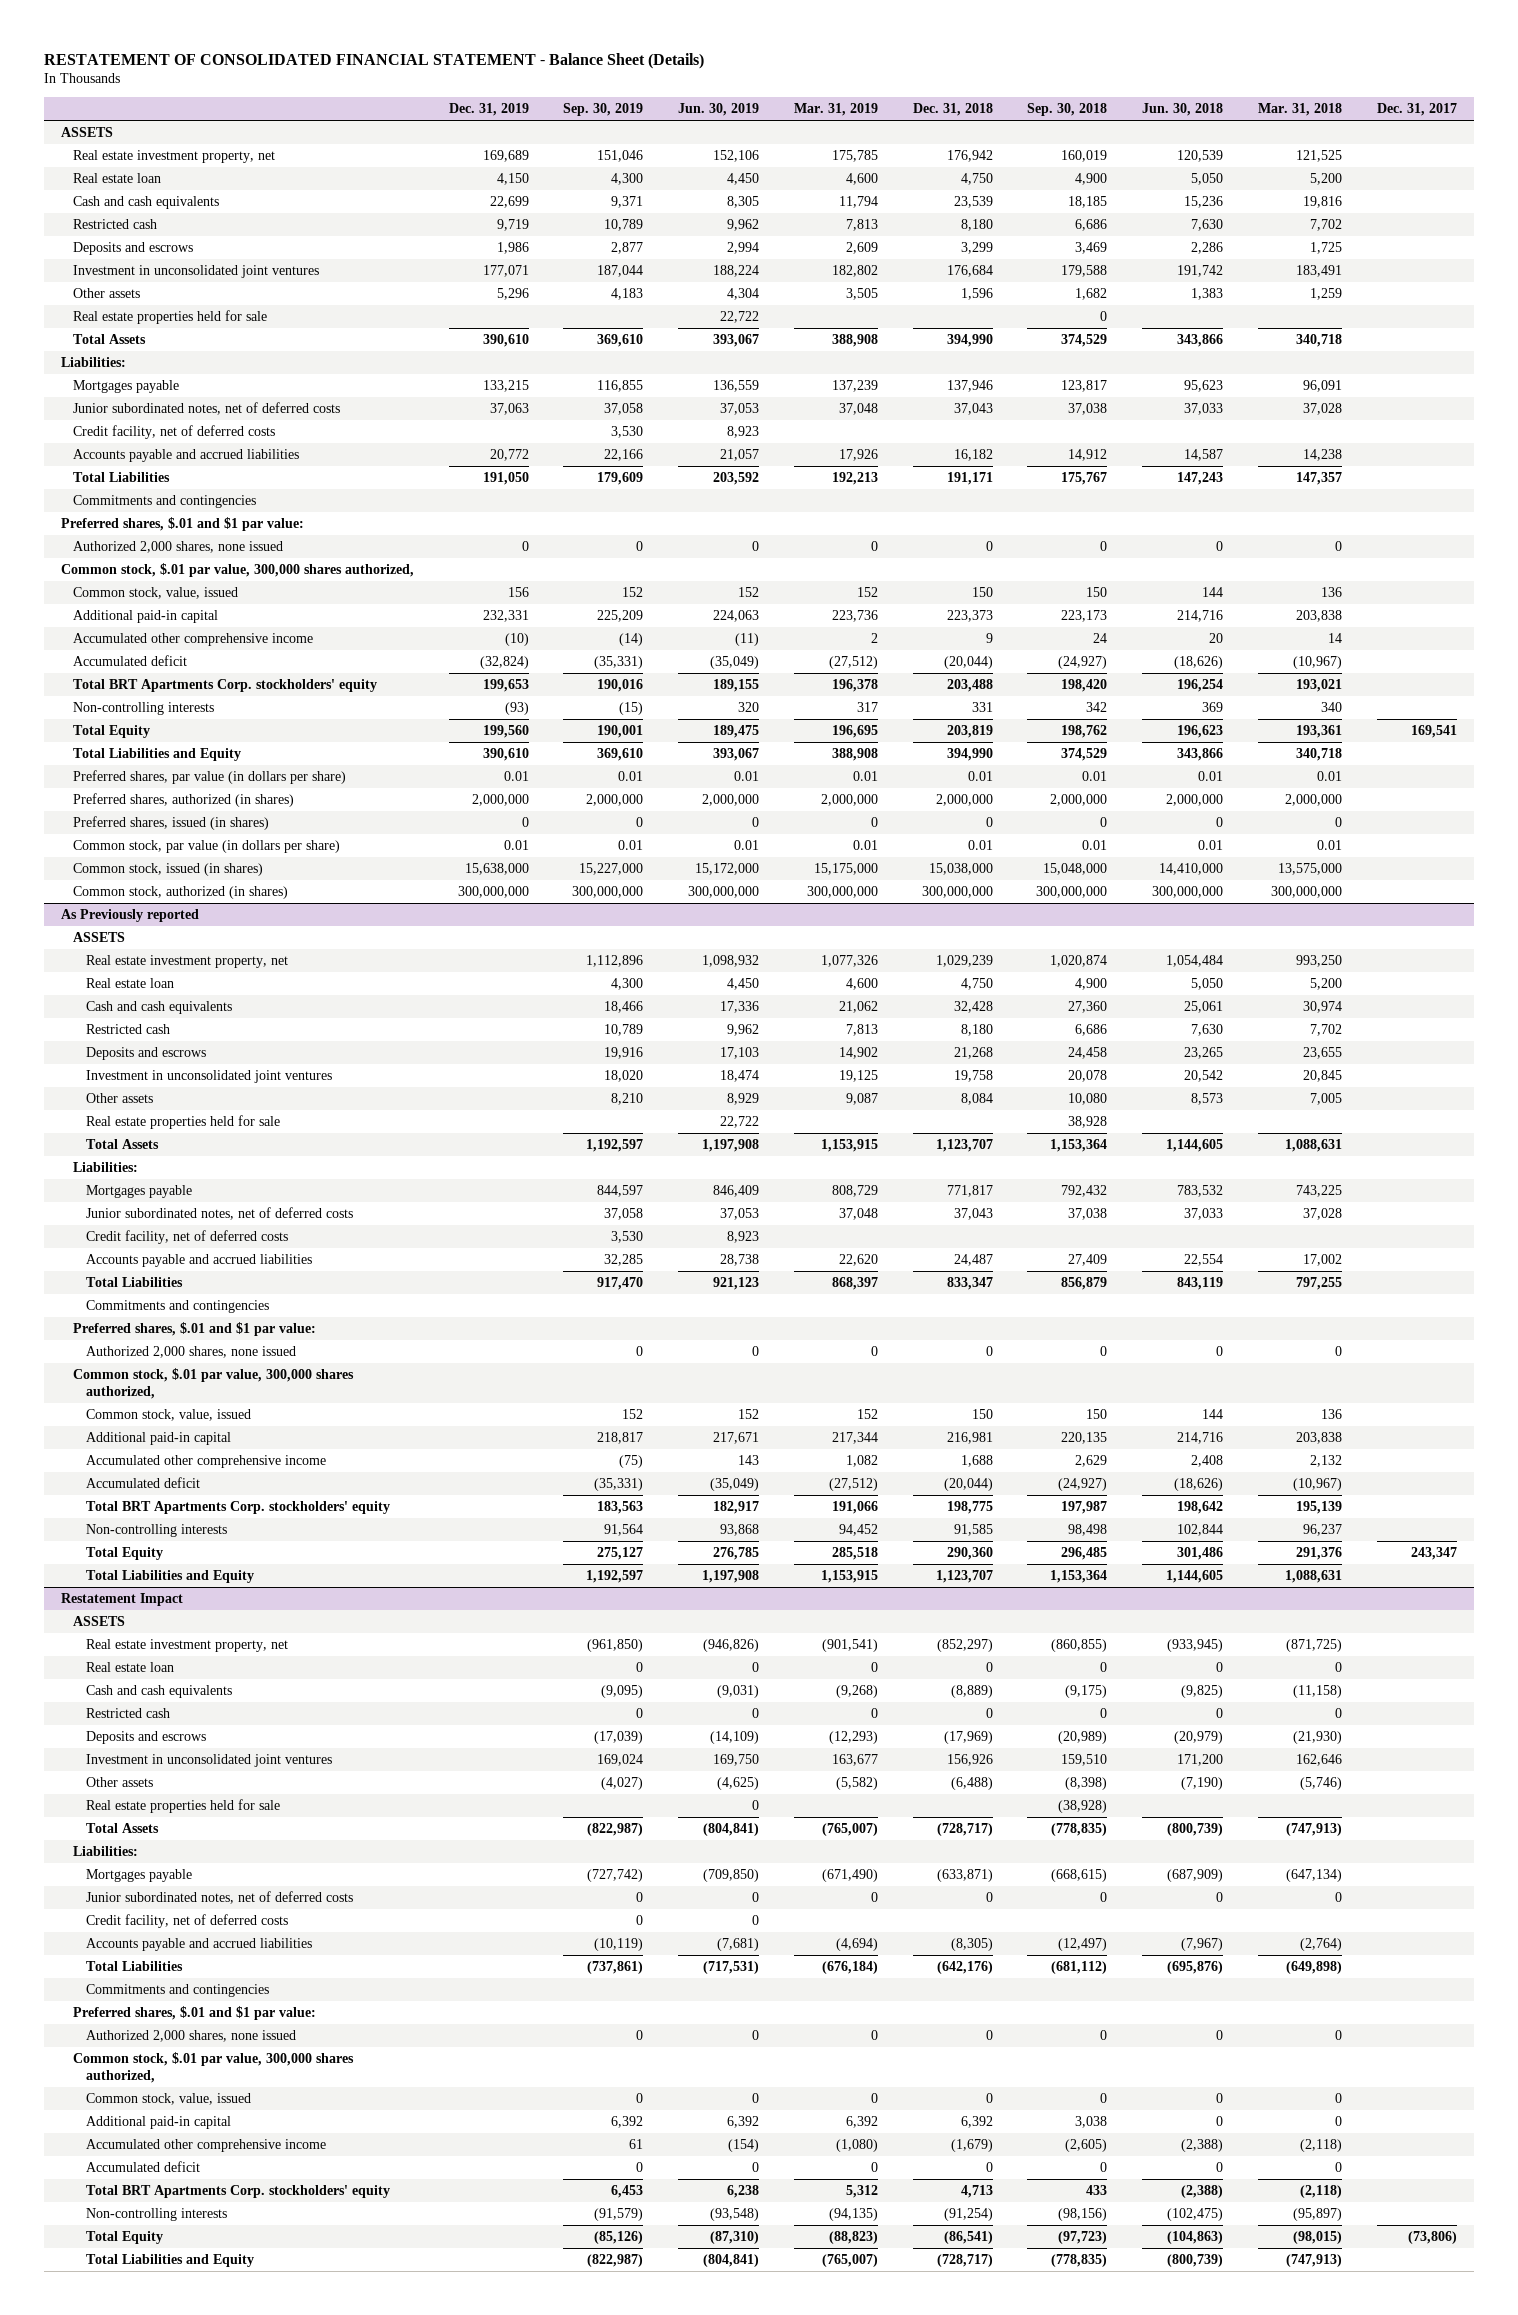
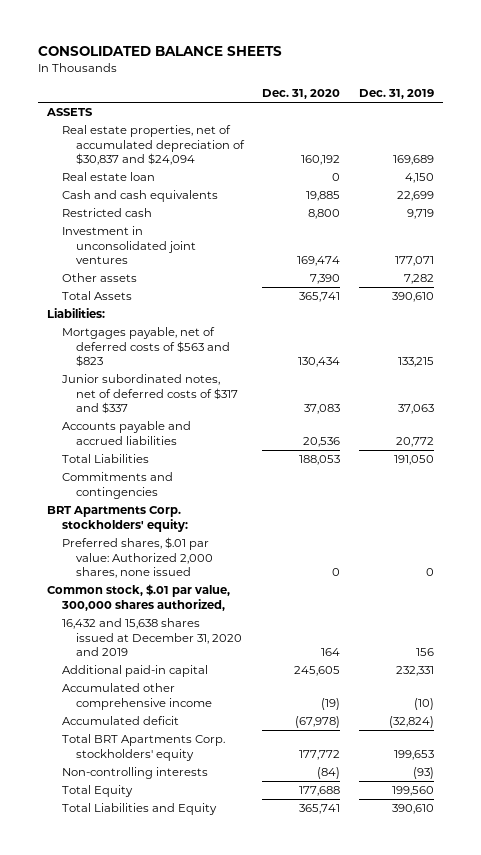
[43,52,704,69] RESTATEMENT OF CONSOLIDATED FINANCIAL STATEMENT - Balance Sheet (Details) -> [38,46,283,57] CONSOLIDATED BALANCE SHEETS
[563,103,644,117] Sep. 30, 2019 -> none
[678,103,760,117] Jun. 30, 2019 -> none
[793,103,878,117] Mar. 31, 2019 -> none
[912,103,993,117] Dec. 31, 2018 -> none
[1027,103,1108,117] Sep. 30, 2018 -> none
[1142,103,1224,117] Jun. 30, 2018 -> none
[1257,103,1342,117] Mar. 31, 2018 -> none
[1376,103,1457,117] Dec. 31, 2017 -> none
none -> [262,89,341,100] Dec. 31, 2020
[73,150,276,164] Real estate investment property, net -> [61,125,245,166] Real estate properties, net of accumulated depreciation of $30,837 and $24,094
[73,242,194,256] Deposits and escrows -> none
[73,310,268,325] Real estate properties held for sale -> none
[496,288,529,301] 5,296 -> [404,274,435,285] 7,282
[73,425,276,440] Credit facility, net of deferred costs -> none
[73,380,180,394] Mortgages payable -> [61,327,230,368] Mortgages payable, net of deferred costs of $563 and $823
[73,402,341,416] Junior subordinated notes, net of deferred costs -> [60,374,238,415] Junior subordinated notes, net of deferred costs of $317 and $337
[60,517,304,532] Preferred shares, $.01 and $1 par value: -> none
none -> [47,506,188,532] BRT Apartments Corp. stockholders' equity:
[73,541,284,554] Authorized 2,000 shares, none issued -> [61,537,213,579] Preferred shares, $.01 par value: Authorized 2,000 shares, none issued
[73,587,239,600] Common stock, value, issued -> [61,618,242,657] 16,432 and 15,638 shares issued at December 31, 2020 and 2019
[73,770,347,785] Preferred shares, par value (in dollars per share) -> none
[73,793,295,808] Preferred shares, authorized (in shares) -> none
[73,816,270,831] Preferred shares, issued (in shares) -> none
[73,840,341,854] Common stock, par value (in dollars per share) -> none
[73,863,264,877] Common stock, issued (in shares) -> none
[73,886,289,900] Common stock, authorized (in shares) -> none
[60,909,199,923] As Previously reported -> none
[73,932,126,943] ASSETS -> none
[86,955,289,969] Real estate investment property, net -> none
[86,978,175,989] Real estate loan -> none
[86,1001,233,1015] Cash and cash equivalents -> none
[86,1024,171,1035] Restricted cash -> none
[86,1047,207,1061] Deposits and escrows -> none
[86,1070,333,1084] Investment in unconsolidated joint ventures -> none
[86,1093,154,1104] Other assets -> none
[86,1115,281,1130] Real estate properties held for sale -> none
[86,1139,160,1150] Total Assets -> none
[73,1162,139,1173] Liabilities: -> none
[86,1185,193,1199] Mortgages payable -> none
[86,1207,354,1221] Junior subordinated notes, net of deferred costs -> none
[86,1230,289,1245] Credit facility, net of deferred costs -> none
[86,1254,313,1268] Accounts payable and accrued liabilities -> none
[86,1277,184,1288] Total Liabilities -> none
[86,1300,270,1314] Commitments and contingencies -> none
[73,1322,317,1337] Preferred shares, $.01 and $1 par value: -> none
[86,1346,297,1359] Authorized 2,000 shares, none issued -> none
[73,1368,355,1399] Common stock, $.01 par value, 300,000 shares authorized, -> none
[86,1409,252,1422] Common stock, value, issued -> none
[86,1432,232,1446] Additional paid-in capital -> none
[86,1455,327,1469] Accumulated other comprehensive income -> none
[86,1477,201,1489] Accumulated deficit -> none
[86,1501,391,1515] Total BRT Apartments Corp. stockholders' equity -> none
[86,1524,228,1538] Non-controlling interests -> none
[86,1547,164,1561] Total Equity -> none
[86,1570,255,1584] Total Liabilities and Equity -> none
[60,1593,183,1607] Restatement Impact -> none
[73,1616,126,1627] ASSETS -> none
[86,1639,289,1653] Real estate investment property, net -> none
[86,1662,175,1673] Real estate loan -> none
[86,1685,233,1699] Cash and cash equivalents -> none
[86,1708,171,1719] Restricted cash -> none
[86,1731,207,1745] Deposits and escrows -> none
[86,1754,333,1768] Investment in unconsolidated joint ventures -> none
[86,1777,154,1788] Other assets -> none
[86,1799,281,1814] Real estate properties held for sale -> none
[86,1823,160,1834] Total Assets -> none
[73,1846,139,1857] Liabilities: -> none
[86,1869,193,1883] Mortgages payable -> none
[86,1891,354,1905] Junior subordinated notes, net of deferred costs -> none
[86,1914,289,1929] Credit facility, net of deferred costs -> none
[86,1938,313,1952] Accounts payable and accrued liabilities -> none
[86,1961,184,1972] Total Liabilities -> none
[86,1984,270,1998] Commitments and contingencies -> none
[73,2006,317,2021] Preferred shares, $.01 and $1 par value: -> none
[86,2030,297,2043] Authorized 2,000 shares, none issued -> none
[73,2052,355,2083] Common stock, $.01 par value, 300,000 shares authorized, -> none
[86,2093,252,2106] Common stock, value, issued -> none
[86,2116,232,2130] Additional paid-in capital -> none
[86,2139,327,2153] Accumulated other comprehensive income -> none
[86,2161,201,2173] Accumulated deficit -> none
[86,2185,391,2199] Total BRT Apartments Corp. stockholders' equity -> none
[86,2208,228,2222] Non-controlling interests -> none
[86,2231,164,2245] Total Equity -> none
[86,2254,255,2268] Total Liabilities and Equity -> none

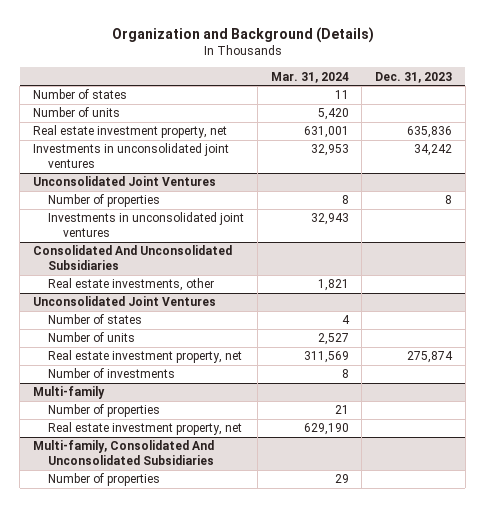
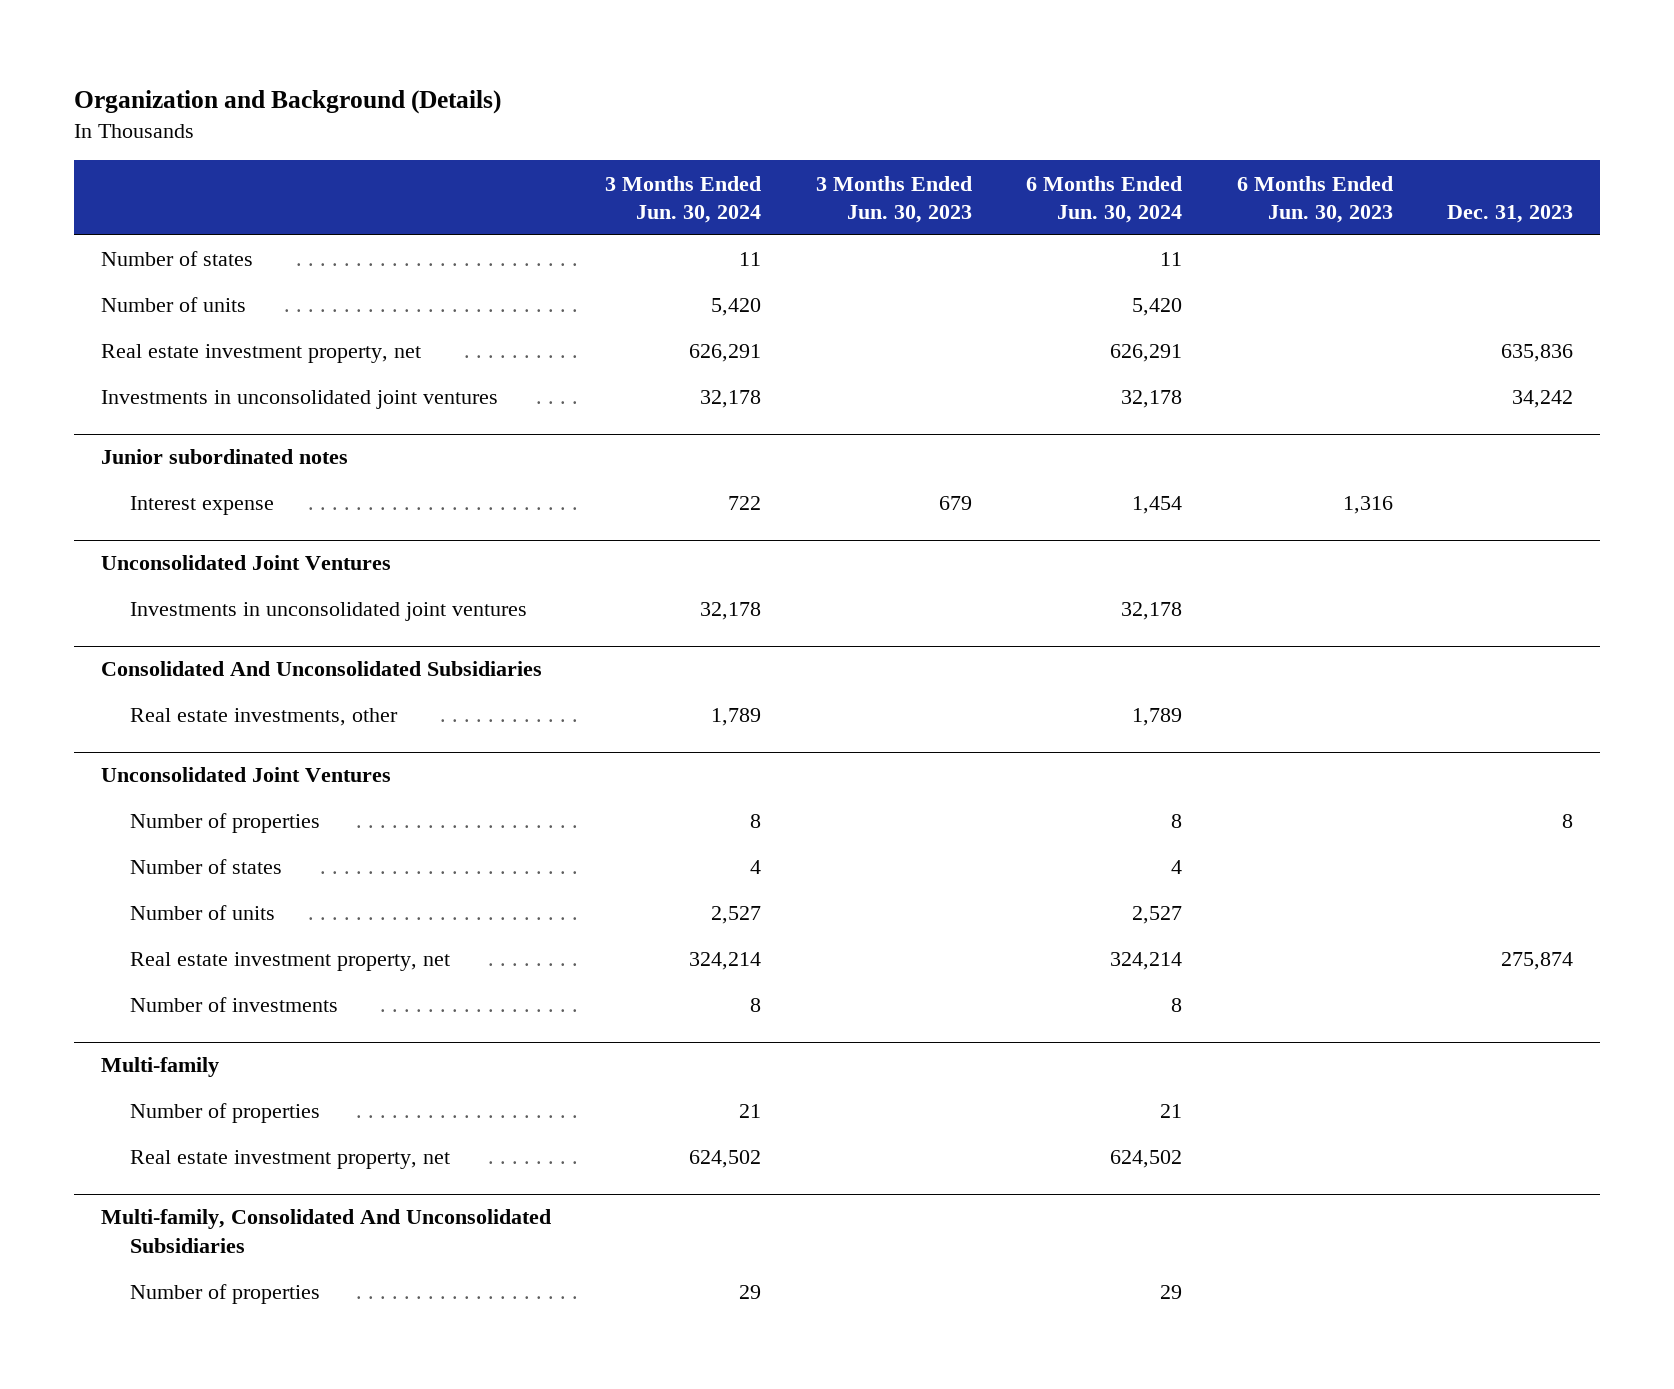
[270,71,349,83] Mar. 31, 2024 -> none
none -> [605,175,762,223] 3 Months Ended Jun. 30, 2024
none -> [815,175,972,223] 3 Months Ended Jun. 30, 2023
none -> [1026,175,1183,223] 6 Months Ended Jun. 30, 2024
none -> [1236,175,1393,223] 6 Months Ended Jun. 30, 2023
none -> [101,449,349,465] Junior subordinated notes
none -> [130,496,275,516] Interest expense
[48,194,161,208] Number of properties -> [130,813,321,834] Number of properties

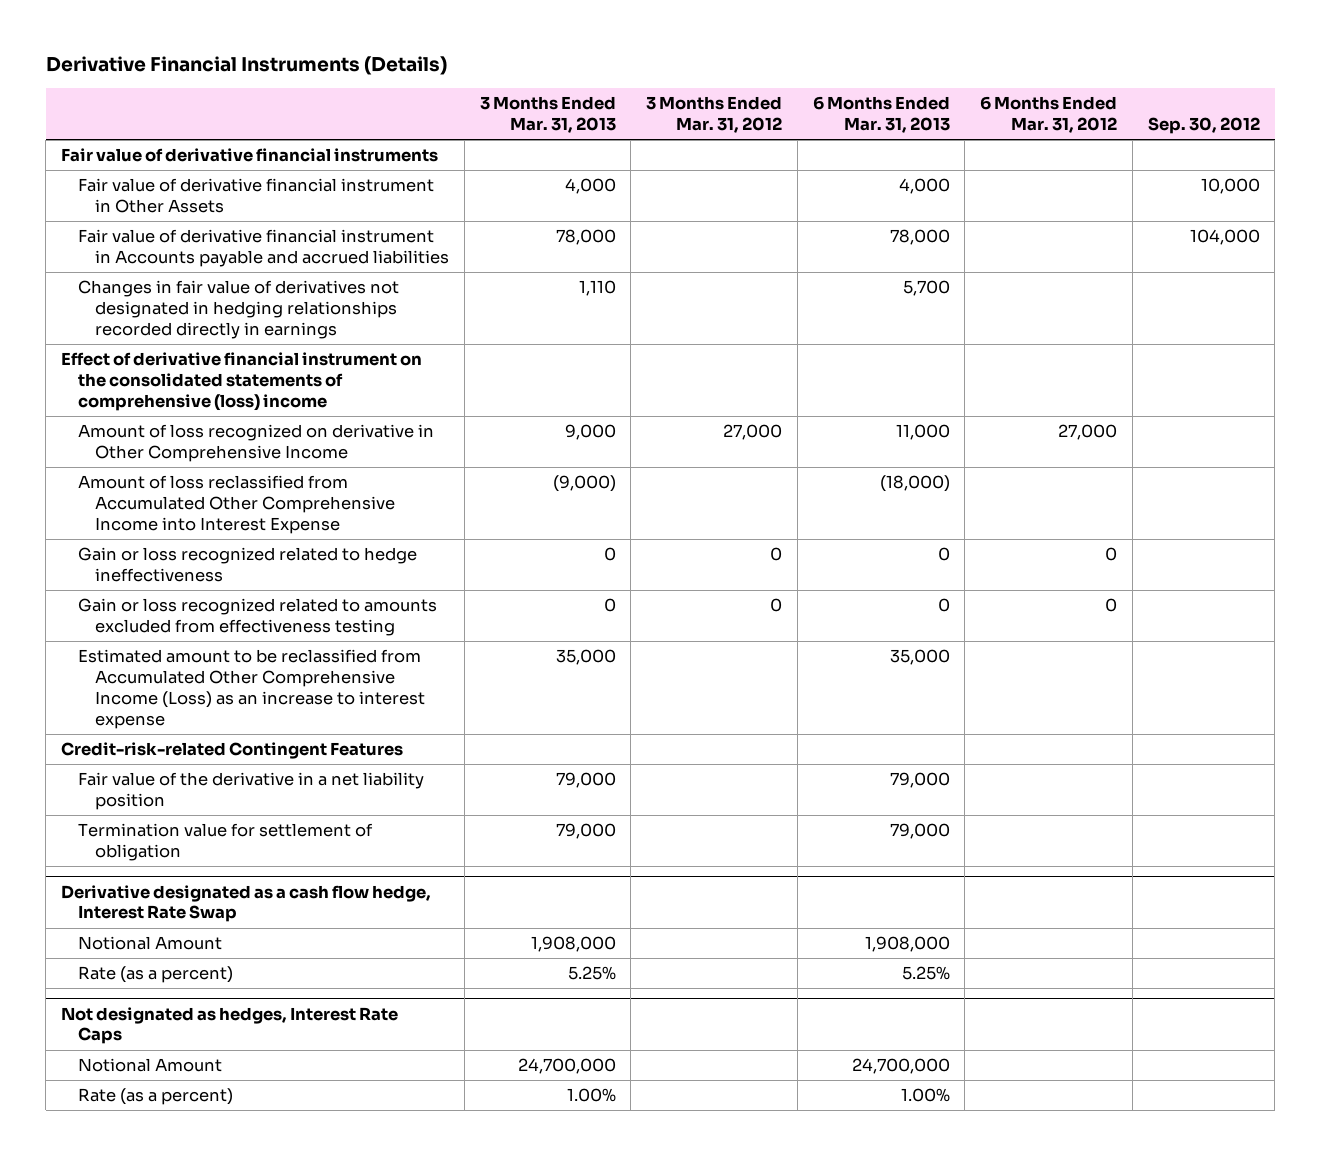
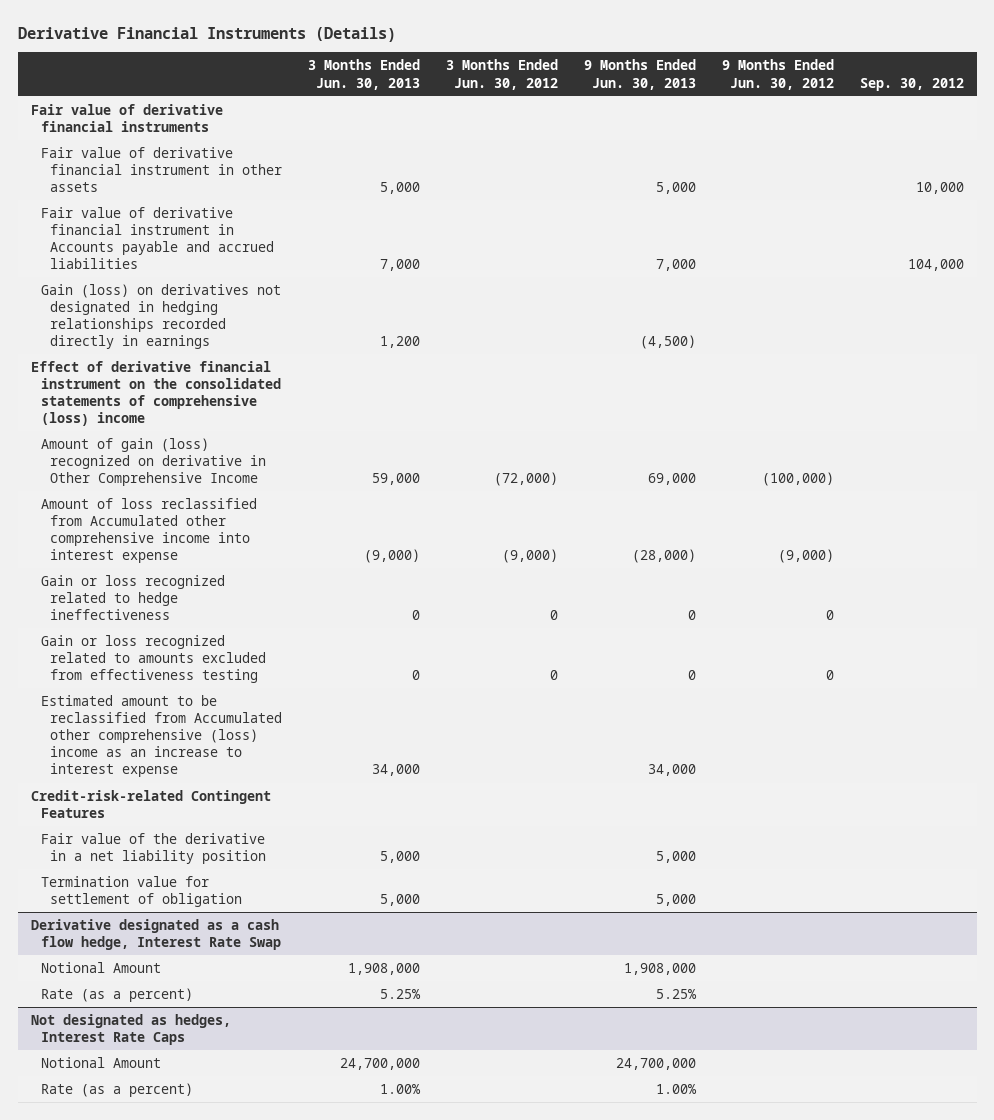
[479,96,616,134] 3 Months Ended Mar. 31, 2013 -> none
[646,96,783,134] 3 Months Ended Mar. 31, 2012 -> none
[812,96,950,134] 6 Months Ended Mar. 31, 2013 -> none
[980,96,1118,134] 6 Months Ended Mar. 31, 2012 -> none
none -> [308,59,421,90] 3 Months Ended Jun. 30, 2013
none -> [446,59,559,90] 3 Months Ended Jun. 30, 2012
none -> [583,59,696,90] 9 Months Ended Jun. 30, 2013
none -> [721,59,834,90] 9 Months Ended Jun. 30, 2012
[78,178,435,214] Fair value of derivative financial instrument in Other Assets -> [40,146,283,193] Fair value of derivative financial instrument in other assets
[78,280,400,339] Changes in fair value of derivatives not designated in hedging relationships recorded directly in earnings -> [40,283,281,350] Gain (loss) on derivatives not designated in hedging relationships recorded directly in earnings
[78,424,435,463] Amount of loss recognized on derivative in Other Comprehensive Income -> [40,437,267,487] Amount of gain (loss) recognized on derivative in Other Comprehensive Income
[78,475,396,534] Amount of loss reclassified from Accumulated Other Comprehensive Income into Interest Expense -> [40,497,257,564] Amount of loss reclassified from Accumulated other comprehensive income into interest expense
[78,649,426,729] Estimated amount to be reclassified from Accumulated Other Comprehensive Income (Loss) as an increase to interest expense -> [40,694,283,778] Estimated amount to be reclassified from Accumulated other comprehensive (loss) income as an increase to interest expense

